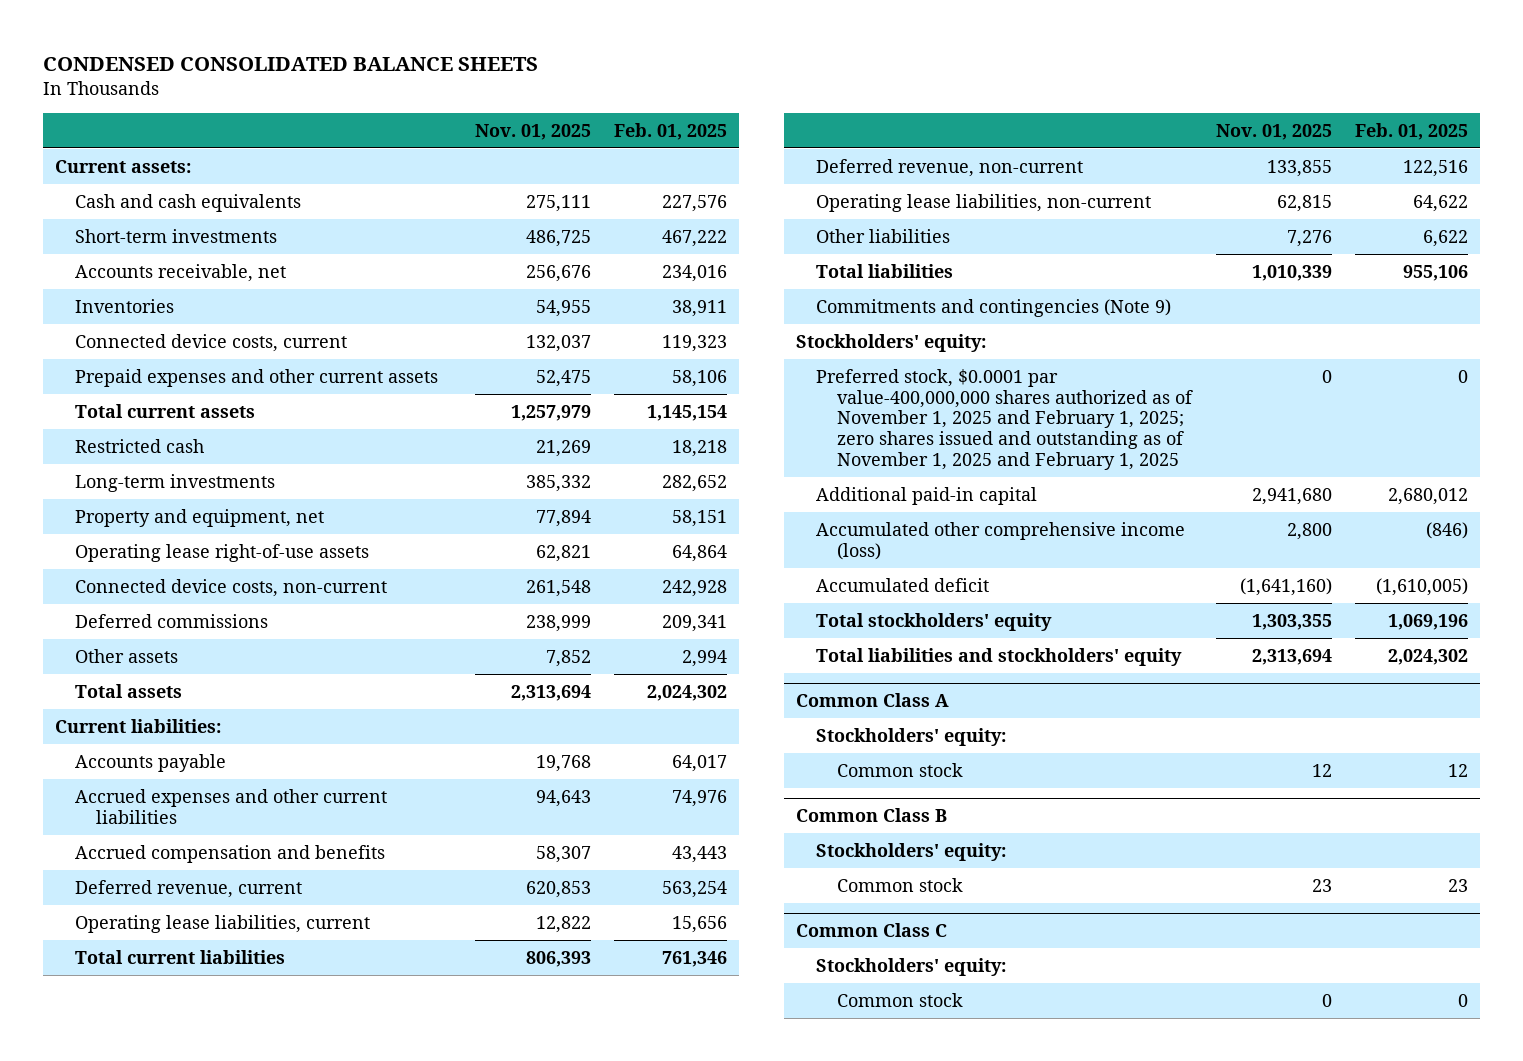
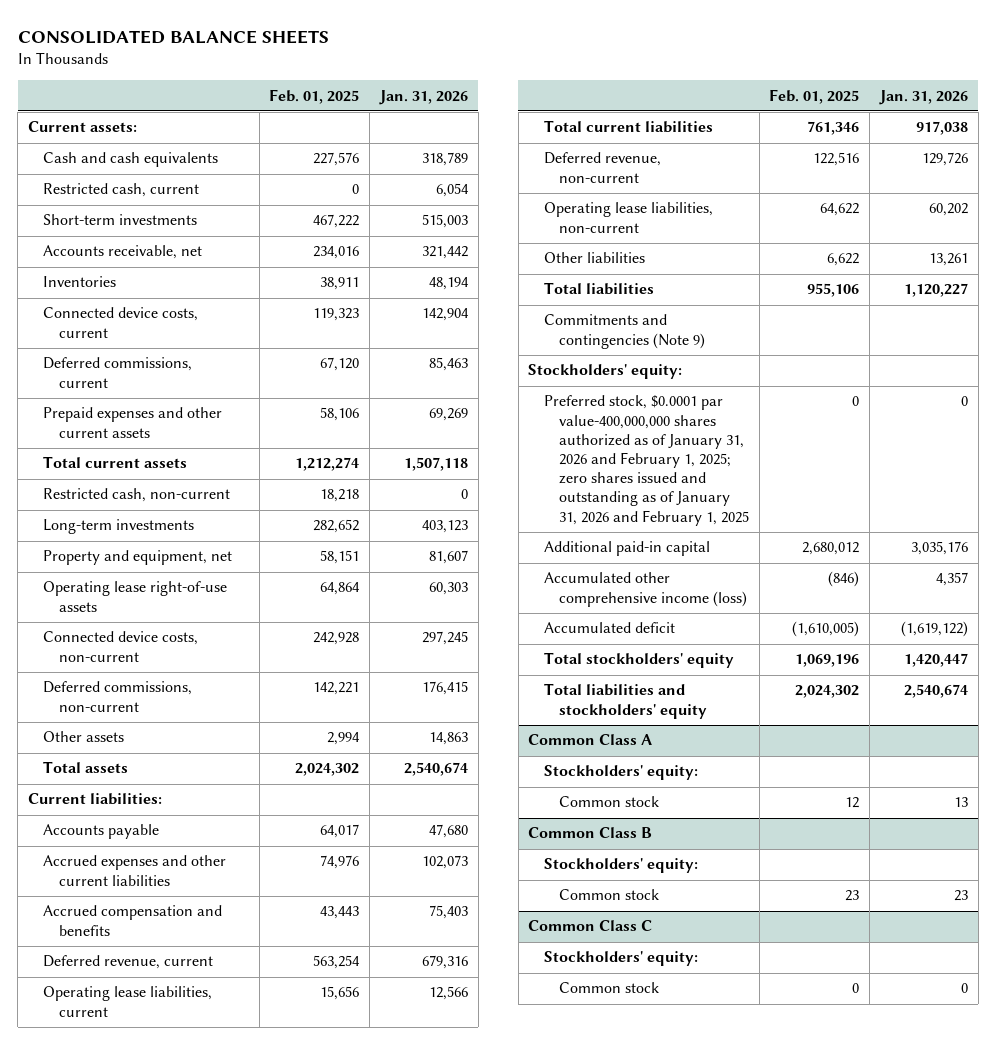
[42,56,538,71] CONDENSED CONSOLIDATED BALANCE SHEETS -> [17,29,329,44] CONSOLIDATED BALANCE SHEETS
[474,123,591,140] Nov. 01, 2025 -> none
none -> [378,89,468,105] Jan. 31, 2026
none -> [43,183,200,198] Restricted cash, current
none -> [43,357,193,388] Deferred commissions, current
[647,404,728,421] 1,145,154 -> [295,457,360,472] 1,212,274
[75,438,205,453] Restricted cash -> [43,488,231,503] Restricted cash, non-current
[75,613,269,628] Deferred commissions -> [43,681,193,712] Deferred commissions, non-current
[662,614,728,632] 209,341 -> [313,682,360,696] 142,221
[816,368,1194,470] Preferred stock, $0.0001 par value-400,000,000 shares authorized as of November 1, 2025 and February 1, 2025; zero shares issued and outstanding as of November 1, 2025 and February 1, 2025 -> [543,395,749,526] Preferred stock, $0.0001 par value-400,000,000 shares authorized as of January 31, 2026 and February 1, 2025; zero shares issued and outstanding as of January 31, 2026 and February 1, 2025

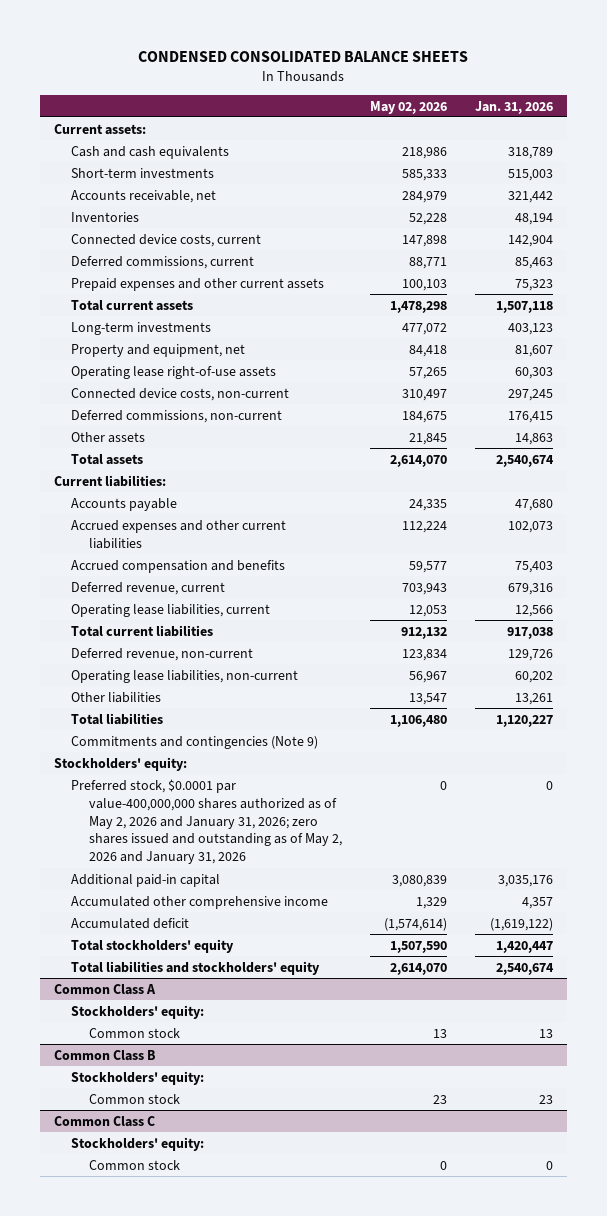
[17,29,329,44] CONSOLIDATED BALANCE SHEETS -> [138,50,469,62] CONDENSED CONSOLIDATED BALANCE SHEETS
[269,88,360,104] Feb. 01, 2025 -> none
none -> [369,100,447,114] May 02, 2026
[43,183,200,198] Restricted cash, current -> none
[428,408,468,422] 69,269 -> [514,278,553,291] 75,323
[43,488,231,503] Restricted cash, non-current -> none
[543,395,749,526] Preferred stock, $0.0001 par value-400,000,000 shares authorized as of January 31, 2026 and February 1, 2025; zero shares issued and outstanding as of January 31, 2026 and February 1, 2025 -> [71,778,342,865] Preferred stock, $0.0001 par value-400,000,000 shares authorized as of May 2, 2026 and January 31, 2026; zero shares issued and outstanding as of May 2, 2026 and January 31, 2026
[543,572,747,607] Accumulated other comprehensive income (loss) -> [71,895,329,909] Accumulated other comprehensive income

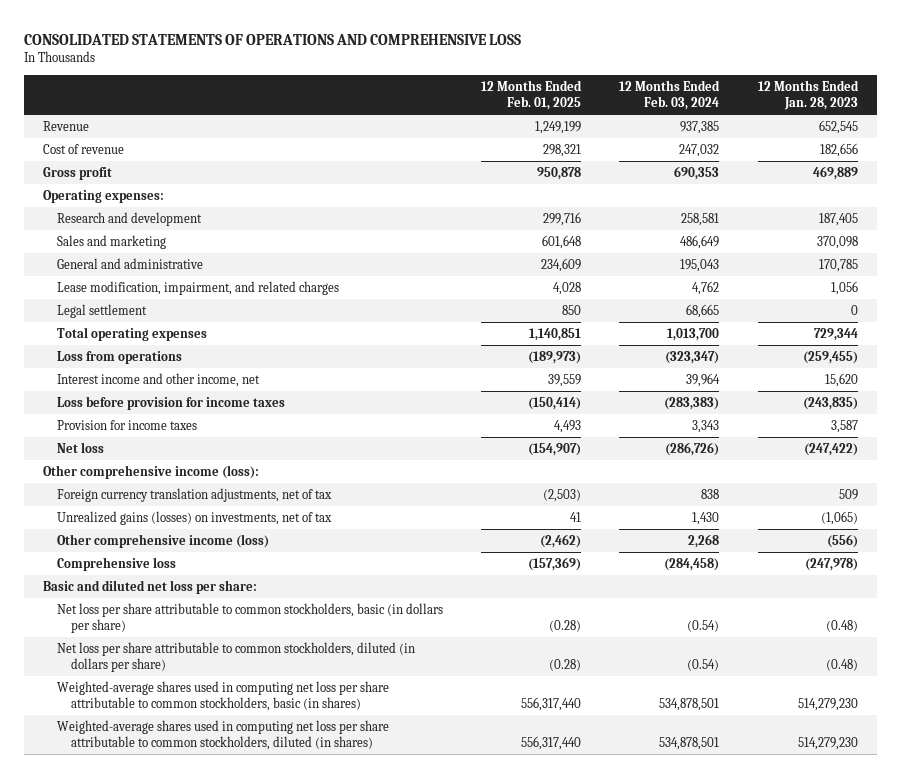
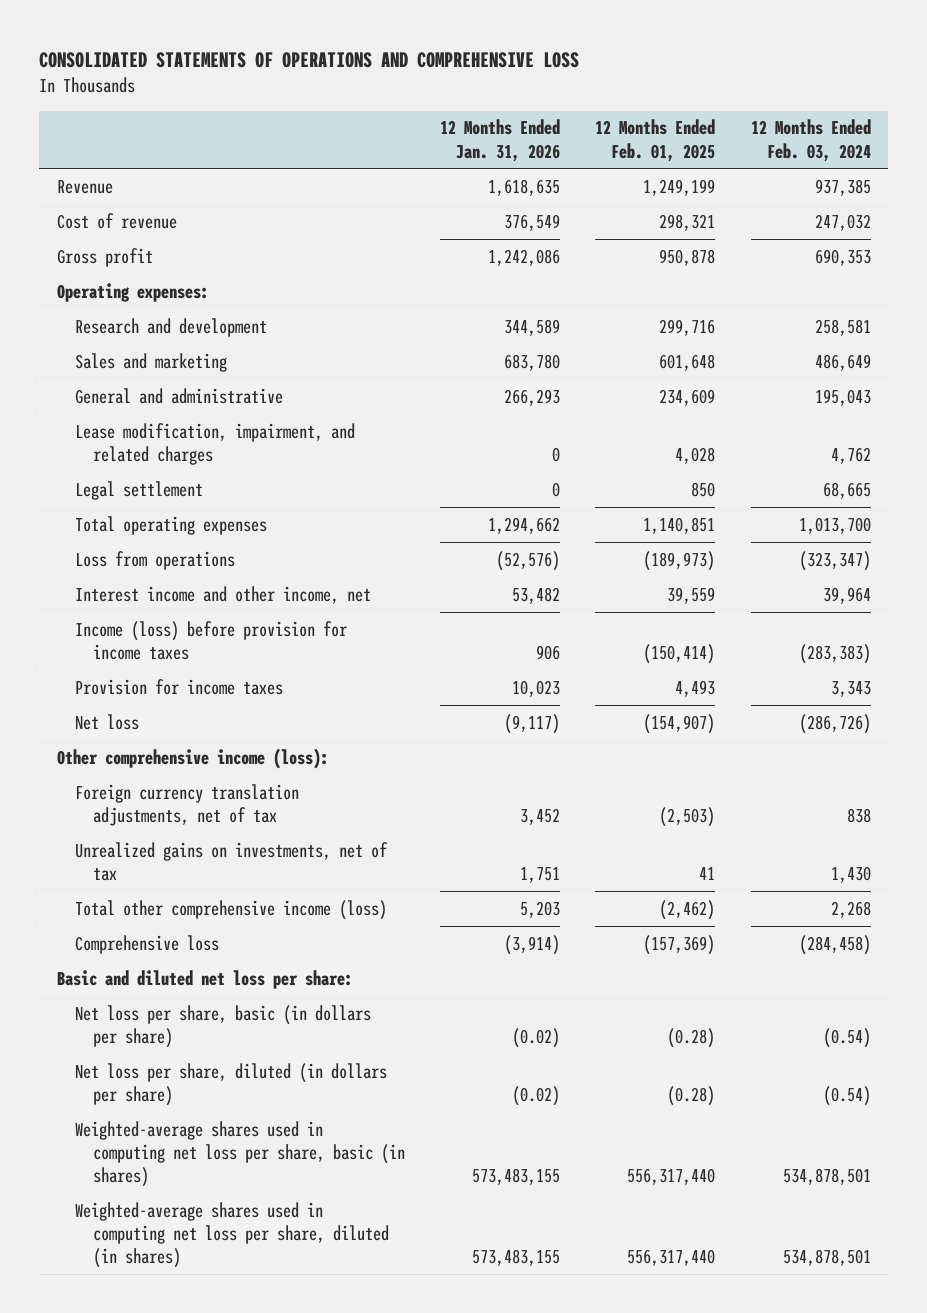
[757,80,859,111] 12 Months Ended Jan. 28, 2023 -> none
none -> [440,119,561,162] 12 Months Ended Jan. 31, 2026
[57,396,286,411] Loss before provision for income taxes -> [74,620,347,661] Income (loss) before provision for income taxes
[57,511,333,526] Unrealized gains (losses) on investments, net of tax -> [74,841,388,882] Unrealized gains on investments, net of tax
[57,534,270,549] Other comprehensive income (loss) -> [74,899,387,920] Total other comprehensive income (loss)
[57,603,444,633] Net loss per share attributable to common stockholders, basic (in dollars per share) -> [74,1004,371,1049] Net loss per share, basic (in dollars per share)
[57,642,416,672] Net loss per share attributable to common stockholders, diluted (in dollars per share) -> [74,1062,387,1107] Net loss per share, diluted (in dollars per share)
[57,681,390,711] Weighted-average shares used in computing net loss per share attributable to common stockholders, basic (in shares) -> [74,1120,405,1188] Weighted-average shares used in computing net loss per share, basic (in shares)
[57,720,390,750] Weighted-average shares used in computing net loss per share attributable to common stockholders, diluted (in shares) -> [74,1201,389,1269] Weighted-average shares used in computing net loss per share, diluted (in shares)

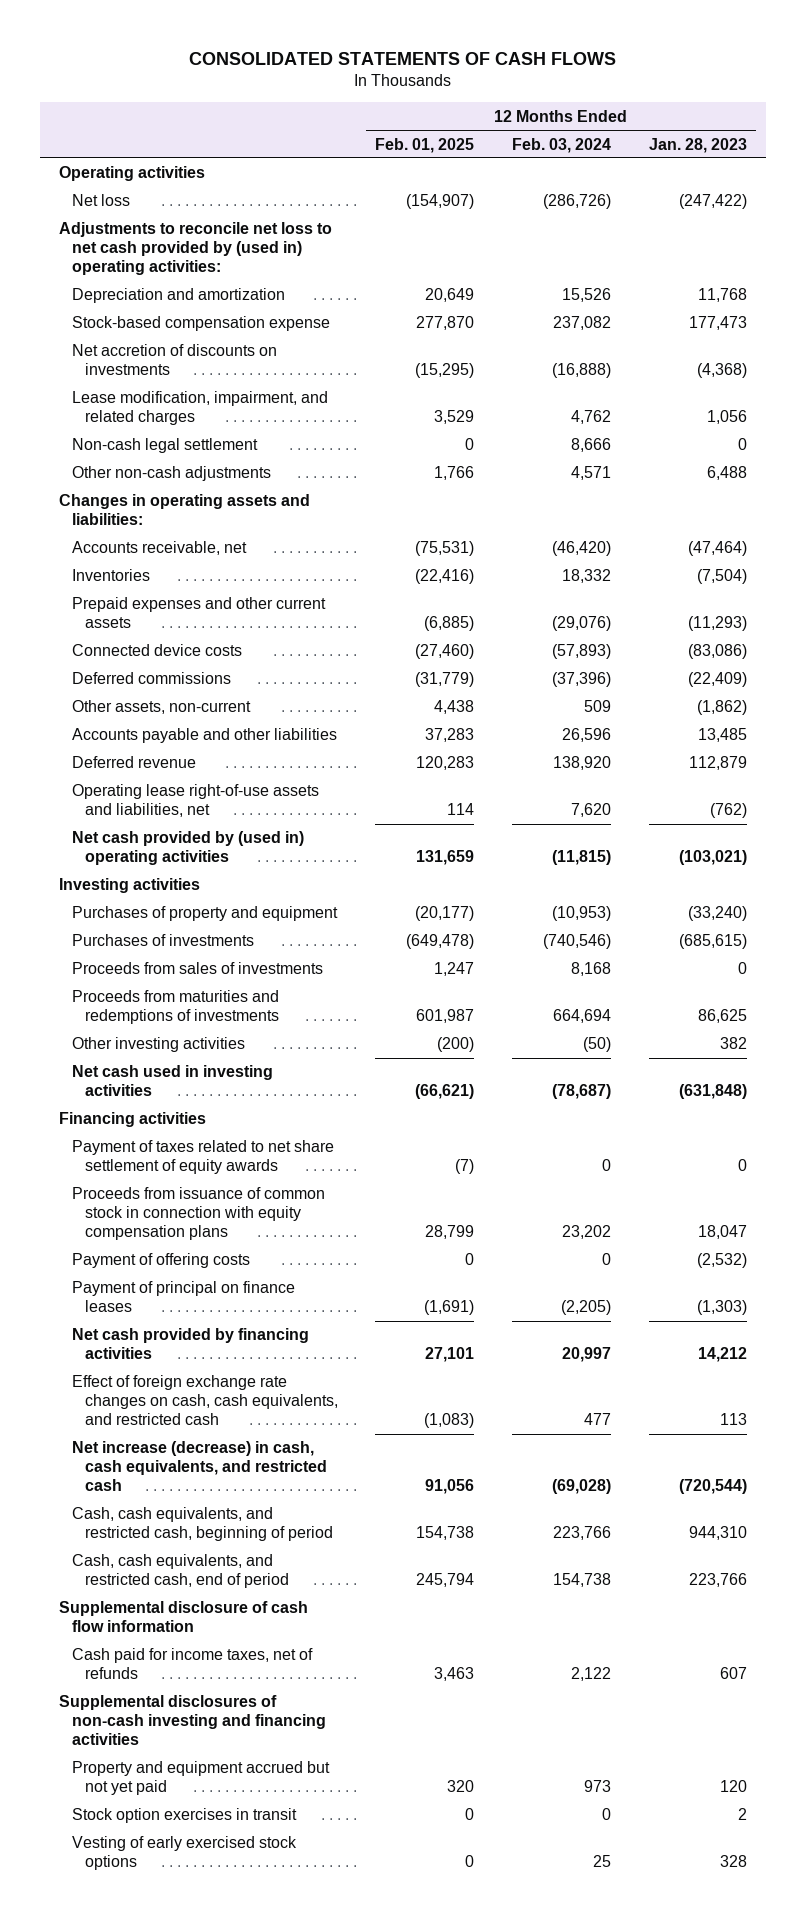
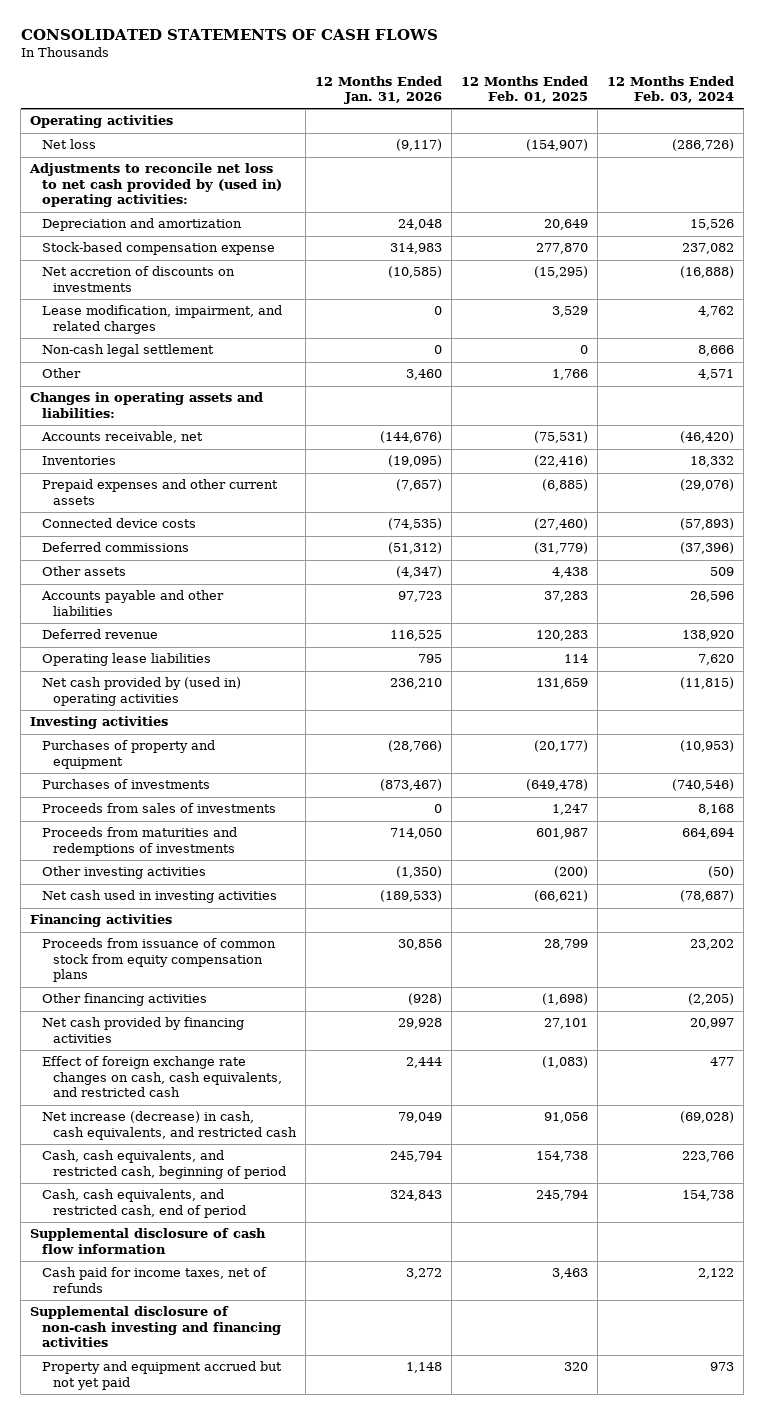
[648,137,747,153] Jan. 28, 2023 -> none
none -> [315,75,443,105] 12 Months Ended Jan. 31, 2026
[71,466,271,482] Other non-cash adjustments -> [41,368,81,379] Other
[71,700,251,715] Other assets, non-current -> [41,566,126,577] Other assets
[71,784,319,818] Operating lease right-of-use assets and liabilities, net -> [41,653,211,667] Operating lease liabilities
[71,1140,334,1175] Payment of taxes related to net share settlement of equity awards -> none
[71,1253,250,1269] Payment of offering costs -> none
[71,1281,295,1313] Payment of principal on finance leases -> none
[71,1187,325,1241] Proceeds from issuance of common stock in connection with equity compensation plans -> [41,938,276,983] Proceeds from issuance of common stock from equity compensation plans
none -> [41,993,207,1007] Other financing activities
[59,1695,326,1746] Supplemental disclosures of non-cash investing and financing activities -> [30,1306,281,1348] Supplemental disclosure of non-cash investing and financing activities
[71,1808,297,1824] Stock option exercises in transit -> none
[71,1836,297,1871] Vesting of early exercised stock options -> none

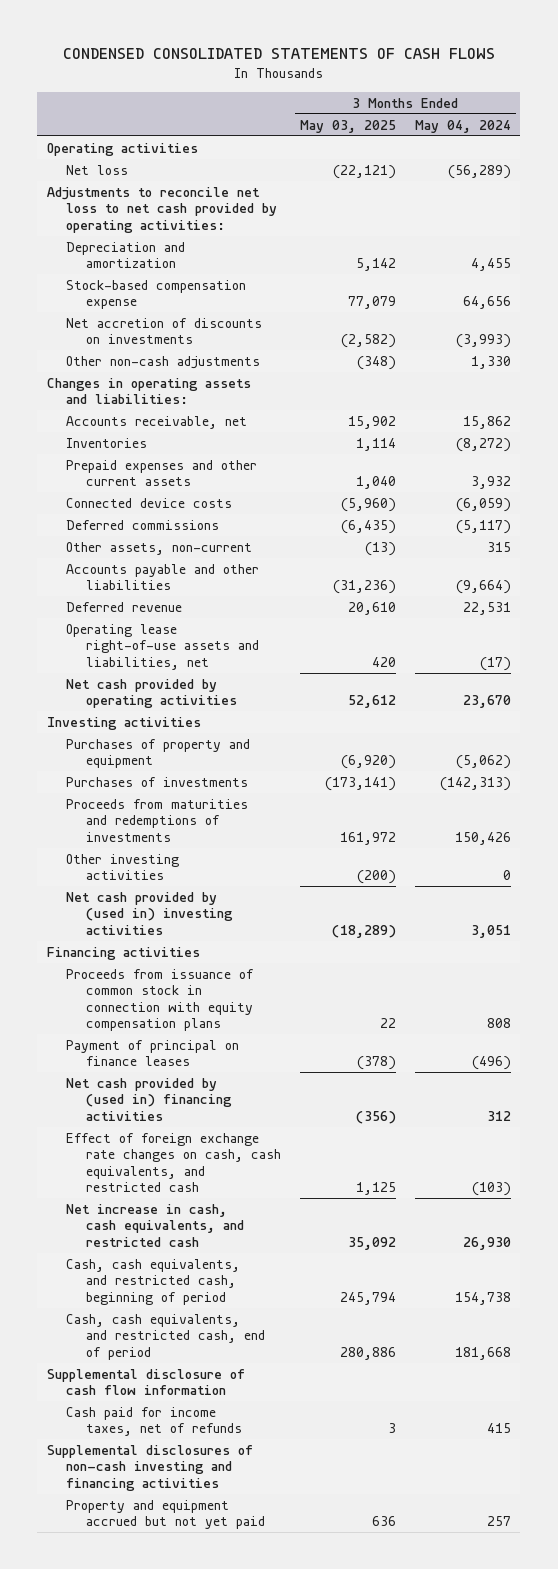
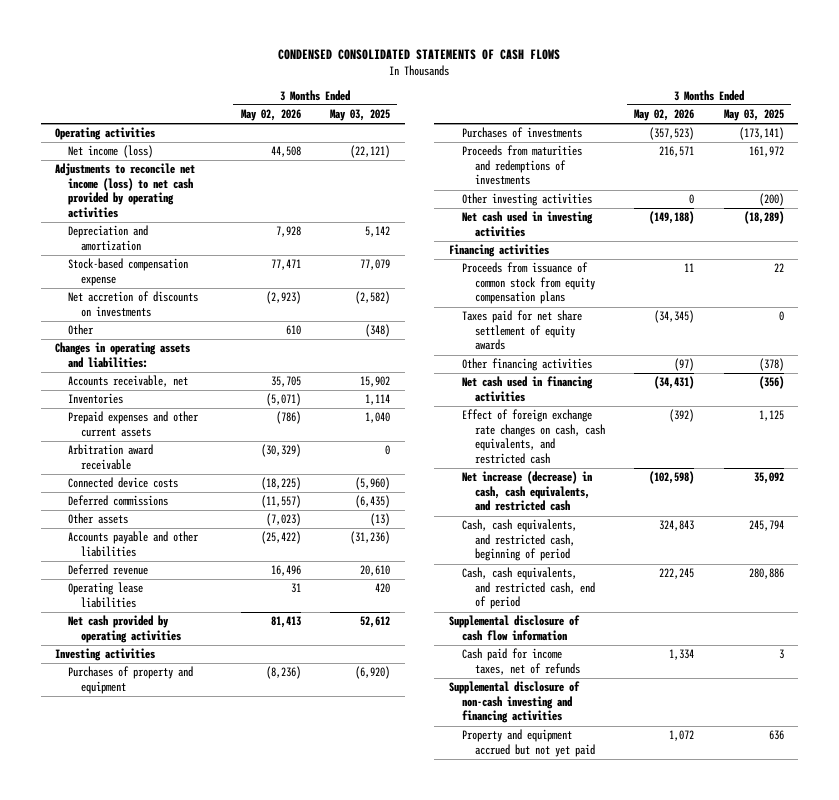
[414,119,511,133] May 04, 2024 -> none
none -> [240,109,301,122] May 02, 2026
[66,164,129,175] Net loss -> [68,145,154,159] Net income (loss)
[46,186,278,233] Adjustments to reconcile net loss to net cash provided by operating activities: -> [55,163,196,219] Adjustments to reconcile net income (loss) to net cash provided by operating activities
[66,355,261,369] Other non-cash adjustments -> [68,324,95,336] Other
none -> [68,444,154,470] Arbitration award receivable
[66,541,253,555] Other assets, non-current -> [68,513,129,525] Other assets
[66,623,259,670] Operating lease right-of-use assets and liabilities, net -> none
none -> [68,582,144,608] Operating lease liabilities
[66,891,233,935] Net cash provided by (used in) investing activities -> [461,211,593,237] Net cash used in investing activities
[66,968,255,1032] Proceeds from issuance of common stock in connection with equity compensation plans -> [461,262,595,305] Proceeds from issuance of common stock from equity compensation plans
none -> [461,310,582,351] Taxes paid for net share settlement of equity awards
[66,1039,240,1067] Payment of principal on finance leases -> [461,358,592,372] Other financing activities
[66,1077,232,1121] Net cash provided by (used in) financing activities -> [461,376,593,402] Net cash used in financing activities
[66,1203,244,1247] Net increase in cash, cash equivalents, and restricted cash -> [461,471,592,512] Net increase (decrease) in cash, cash equivalents, and restricted cash
[46,1444,253,1491] Supplemental disclosures of non-cash investing and financing activities -> [448,681,580,724] Supplemental disclosure of non-cash investing and financing activities

